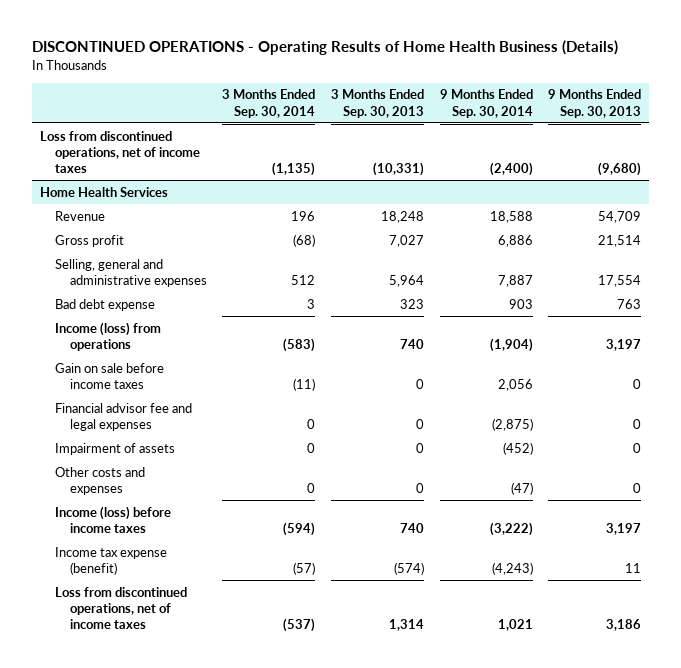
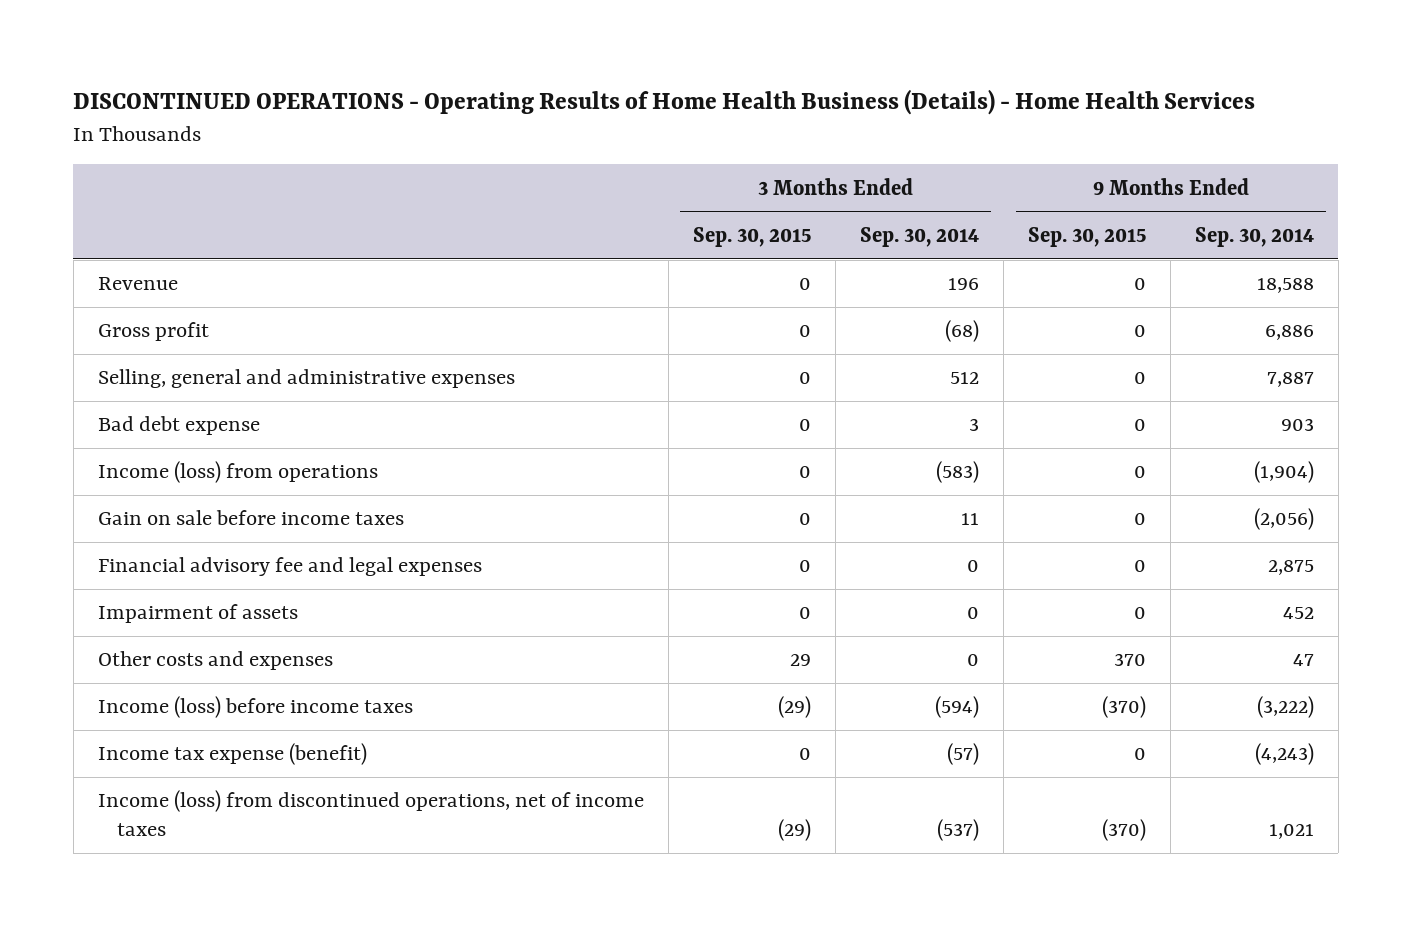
[31,39,618,55] DISCONTINUED OPERATIONS - Operating Results of Home Health Business (Details) -> [73,89,1256,116] DISCONTINUED OPERATIONS - Operating Results of Home Health Business (Details) - Home Health Services
[331,89,425,118] 3 Months Ended Sep. 30, 2013 -> none
[548,89,642,118] 9 Months Ended Sep. 30, 2013 -> none
none -> [692,226,811,247] Sep. 30, 2015
none -> [1027,226,1146,247] Sep. 30, 2015
[39,130,200,174] Loss from discontinued operations, net of income taxes -> none
[39,186,168,197] Home Health Services -> none
[293,377,316,391] (11) -> [960,513,979,526] 11
[497,378,533,391] 2,056 -> [1253,508,1314,531] (2,056)
[54,402,192,431] Financial advisor fee and legal expenses -> [97,557,482,577] Financial advisory fee and legal expenses
[491,417,533,431] (2,875) -> [1267,560,1314,576] 2,875
[502,441,533,455] (452) -> [1282,607,1314,620] 452
[510,481,533,495] (47) -> [1292,654,1314,667] 47
[54,586,187,630] Loss from discontinued operations, net of income taxes -> [97,790,644,837] Income (loss) from discontinued operations, net of income taxes

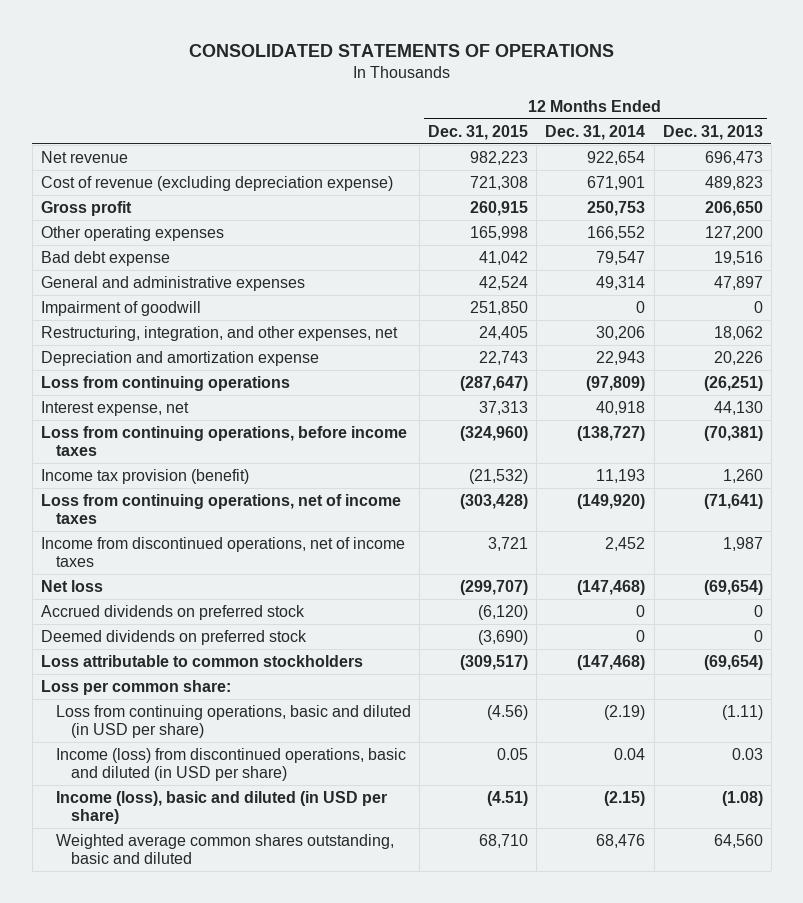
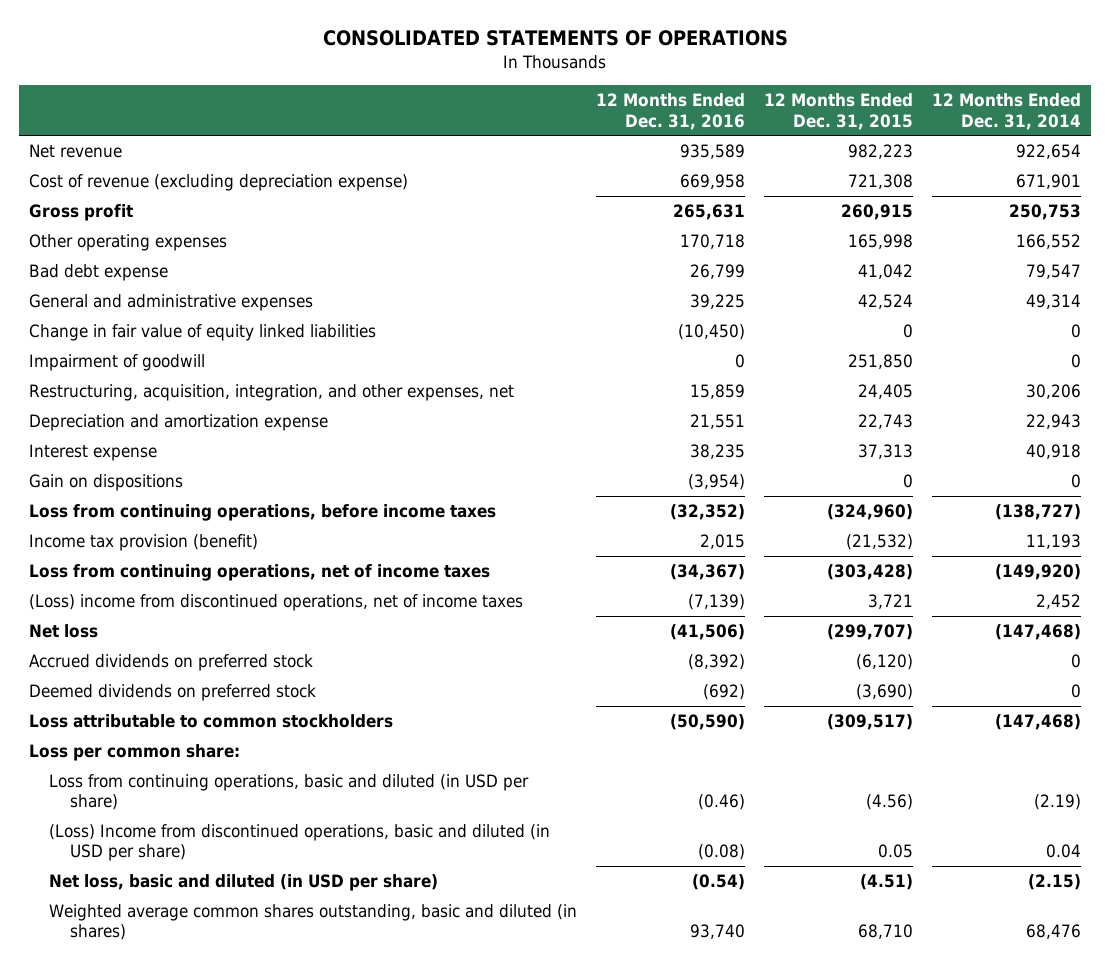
[662,124,763,140] Dec. 31, 2013 -> none
none -> [596,93,746,130] 12 Months Ended Dec. 31, 2016
none -> [28,324,376,342] Change in fair value of equity linked liabilities
[40,326,398,342] Restructuring, integration, and other expenses, net -> [28,384,514,402] Restructuring, acquisition, integration, and other expenses, net
[40,376,290,392] Loss from continuing operations -> none
[40,401,189,417] Interest expense, net -> [28,444,157,462] Interest expense
none -> [28,474,183,492] Gain on dispositions
[40,537,405,568] Income from discontinued operations, net of income taxes -> [28,594,523,612] (Loss) income from discontinued operations, net of income taxes
[55,748,406,782] Income (loss) from discontinued operations, basic and diluted (in USD per share) -> [49,824,551,862] (Loss) Income from discontinued operations, basic and diluted (in USD per share)
[55,791,387,825] Income (loss), basic and diluted (in USD per share) -> [49,874,439,892] Net loss, basic and diluted (in USD per share)
[55,834,394,865] Weighted average common shares outstanding, basic and diluted -> [49,904,578,941] Weighted average common shares outstanding, basic and diluted (in shares)

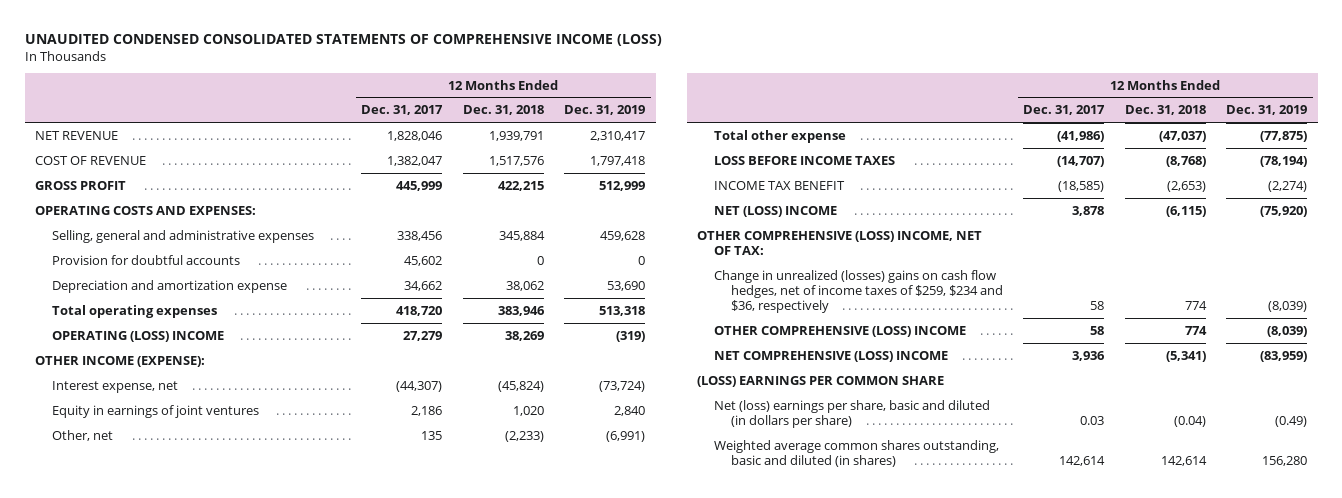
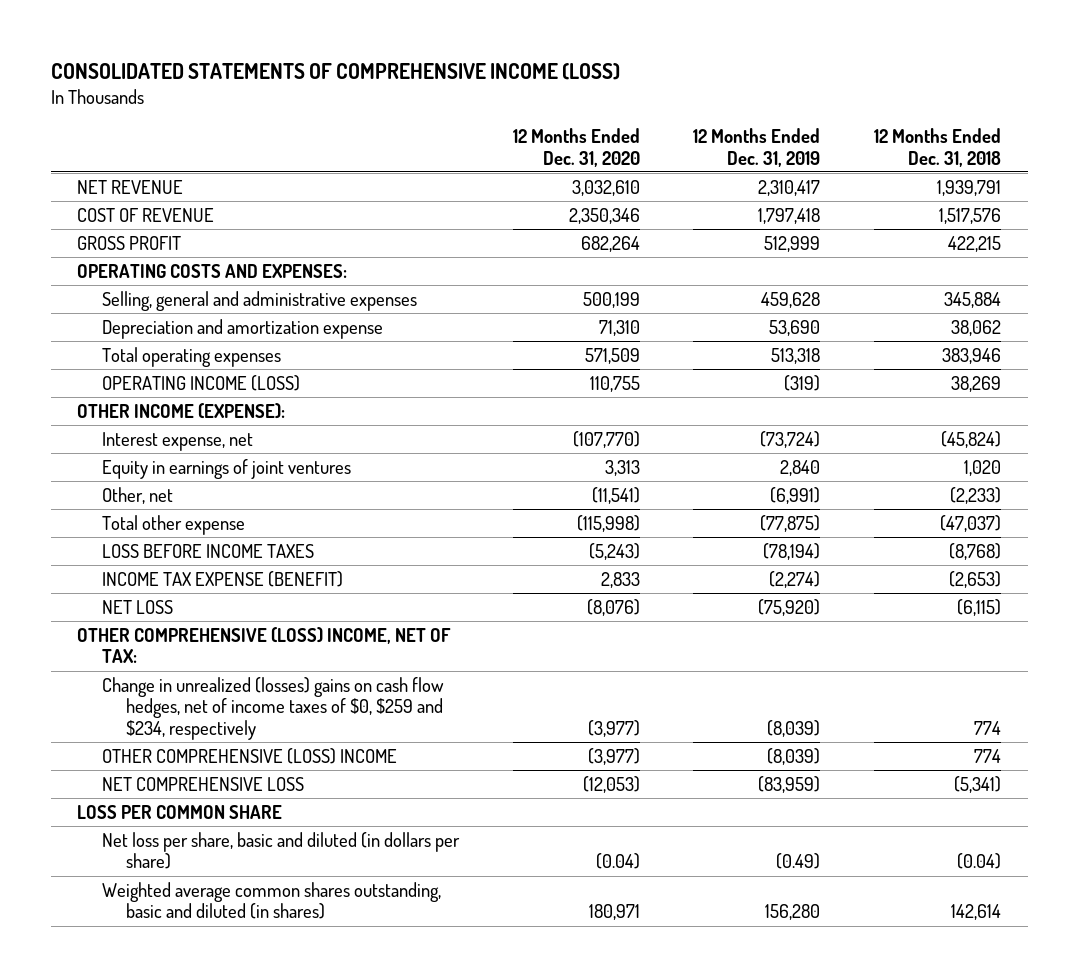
[24,33,662,46] UNAUDITED CONDENSED CONSOLIDATED STATEMENTS OF COMPREHENSIVE INCOME (LOSS) -> [50,63,620,81] CONSOLIDATED STATEMENTS OF COMPREHENSIVE INCOME (LOSS)
[361,105,444,116] Dec. 31, 2017 -> none
none -> [512,127,640,167] 12 Months Ended Dec. 31, 2020
[51,254,240,265] Provision for doubtful accounts -> none
[51,330,224,342] OPERATING (LOSS) INCOME -> [101,374,300,391] OPERATING INCOME (LOSS)
[713,180,845,190] INCOME TAX BENEFIT -> [101,570,343,587] INCOME TAX EXPENSE (BENEFIT)
[713,205,837,217] NET (LOSS) INCOME -> [101,599,173,614] NET LOSS
[713,269,1003,313] Change in unrealized (losses) gains on cash flow hedges, net of income taxes of $259, $234 and $36, respectively -> [101,676,444,740] Change in unrealized (losses) gains on cash flow hedges, net of income taxes of $0, $259 and $234, respectively
[713,350,948,362] NET COMPREHENSIVE (LOSS) INCOME -> [101,776,304,791] NET COMPREHENSIVE LOSS
[696,375,944,387] (LOSS) EARNINGS PER COMMON SHARE -> [77,804,283,819] LOSS PER COMMON SHARE
[713,399,990,428] Net (loss) earnings per share, basic and diluted (in dollars per share) -> [101,831,460,870] Net loss per share, basic and diluted (in dollars per share)

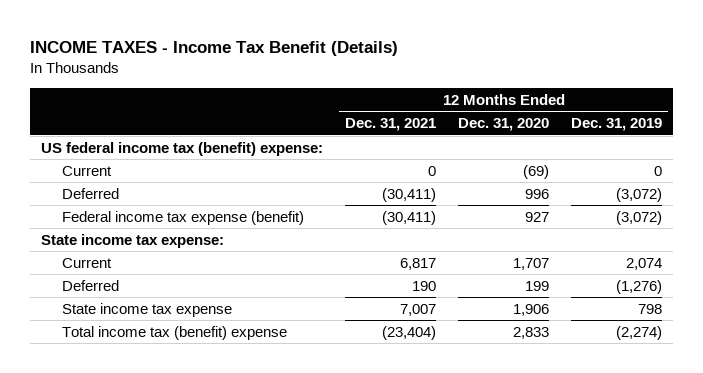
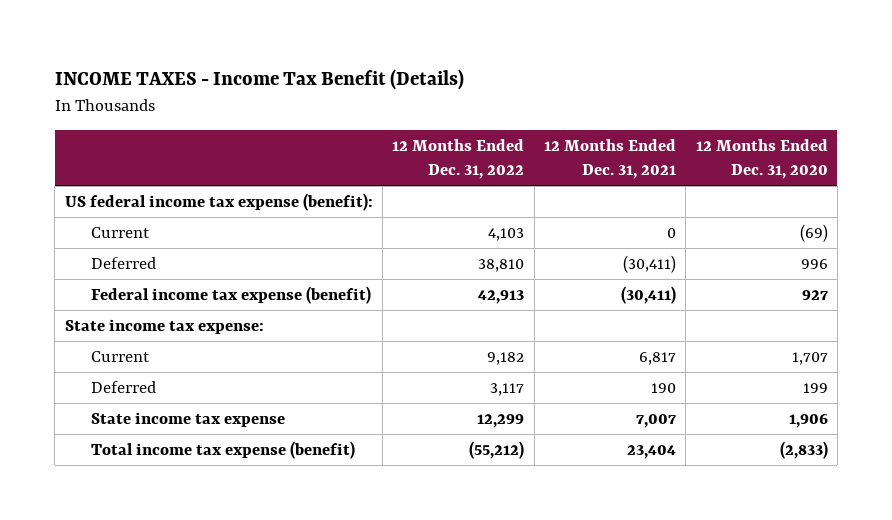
[571,118,663,132] Dec. 31, 2019 -> none
none -> [392,138,525,180] 12 Months Ended Dec. 31, 2022
[40,141,323,156] US federal income tax (benefit) expense: -> [64,192,373,211] US federal income tax expense (benefit):
[62,325,288,340] Total income tax (benefit) expense -> [91,440,356,459] Total income tax expense (benefit)
[381,325,436,340] (23,404) -> [626,444,676,459] 23,404
[513,326,550,339] 2,833 -> [779,440,828,459] (2,833)

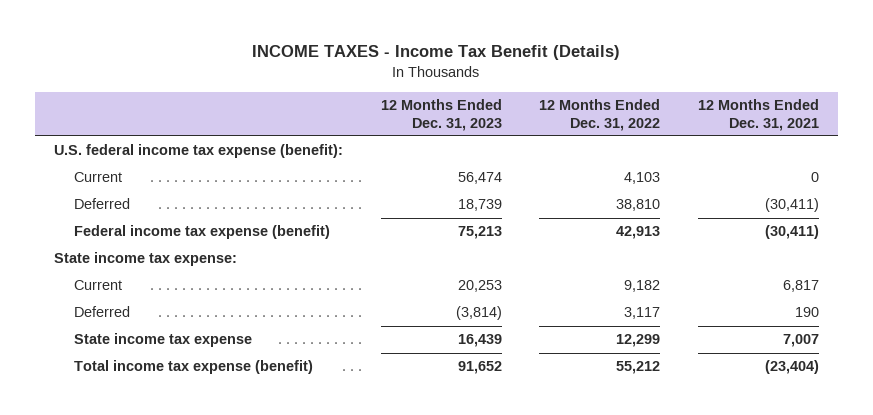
[695,138,828,180] 12 Months Ended Dec. 31, 2020 -> none
none -> [380,98,502,131] 12 Months Ended Dec. 31, 2023
[64,192,373,211] US federal income tax expense (benefit): -> [53,144,343,159] U.S. federal income tax expense (benefit):
[469,440,525,459] (55,212) -> [616,361,661,375] 55,212
[626,444,676,459] 23,404 -> [764,360,819,375] (23,404)

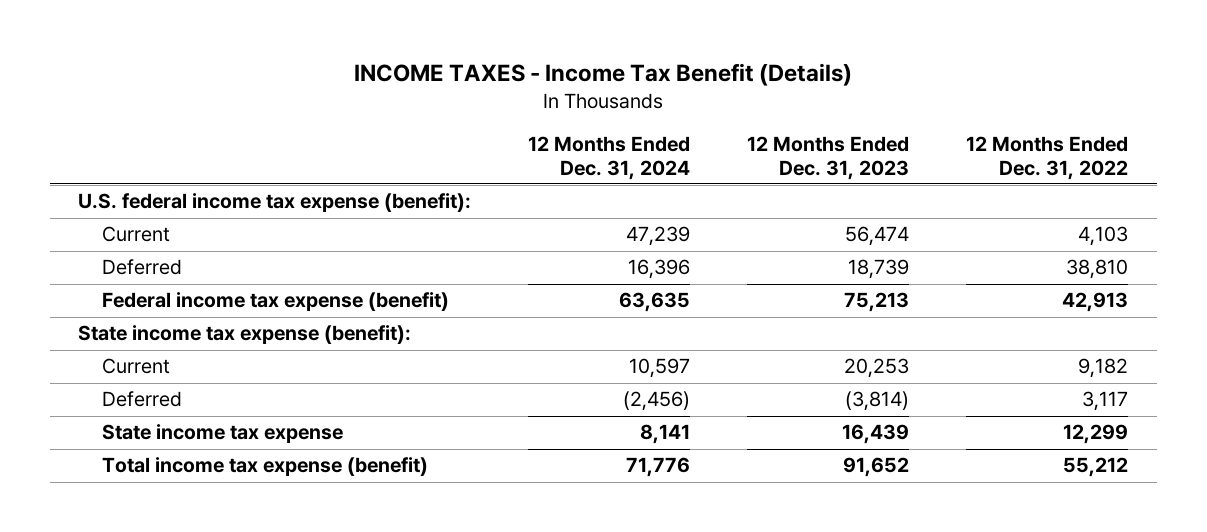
[697,98,819,131] 12 Months Ended Dec. 31, 2021 -> none
none -> [528,135,691,180] 12 Months Ended Dec. 31, 2024
[53,252,237,267] State income tax expense: -> [78,325,412,345] State income tax expense (benefit):

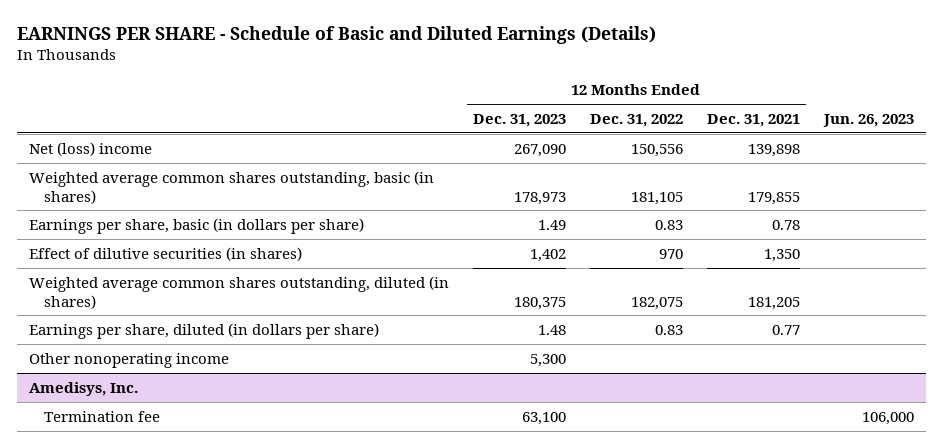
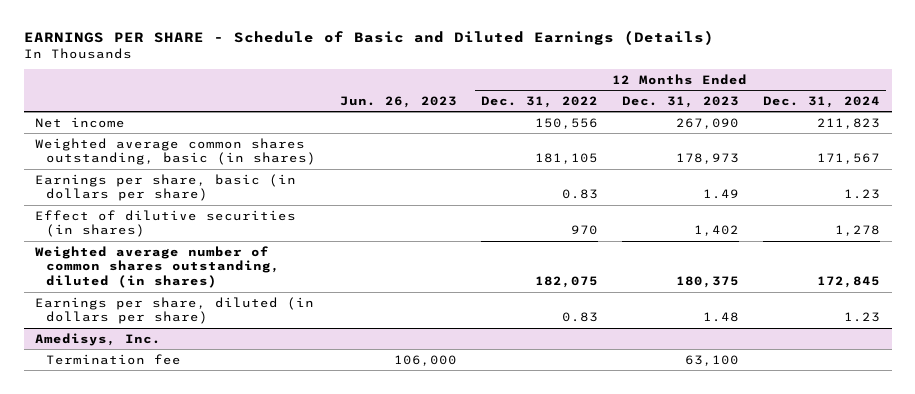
[706,114,800,128] Dec. 31, 2021 -> none
none -> [762,95,880,108] Dec. 31, 2024
[28,141,152,156] Net (loss) income -> [35,116,126,128] Net income
[28,275,449,309] Weighted average common shares outstanding, diluted (in shares) -> [35,245,280,289] Weighted average number of common shares outstanding, diluted (in shares)
[28,352,229,368] Other nonoperating income -> none

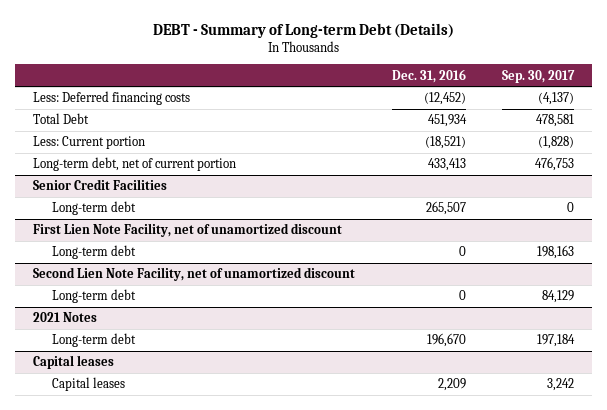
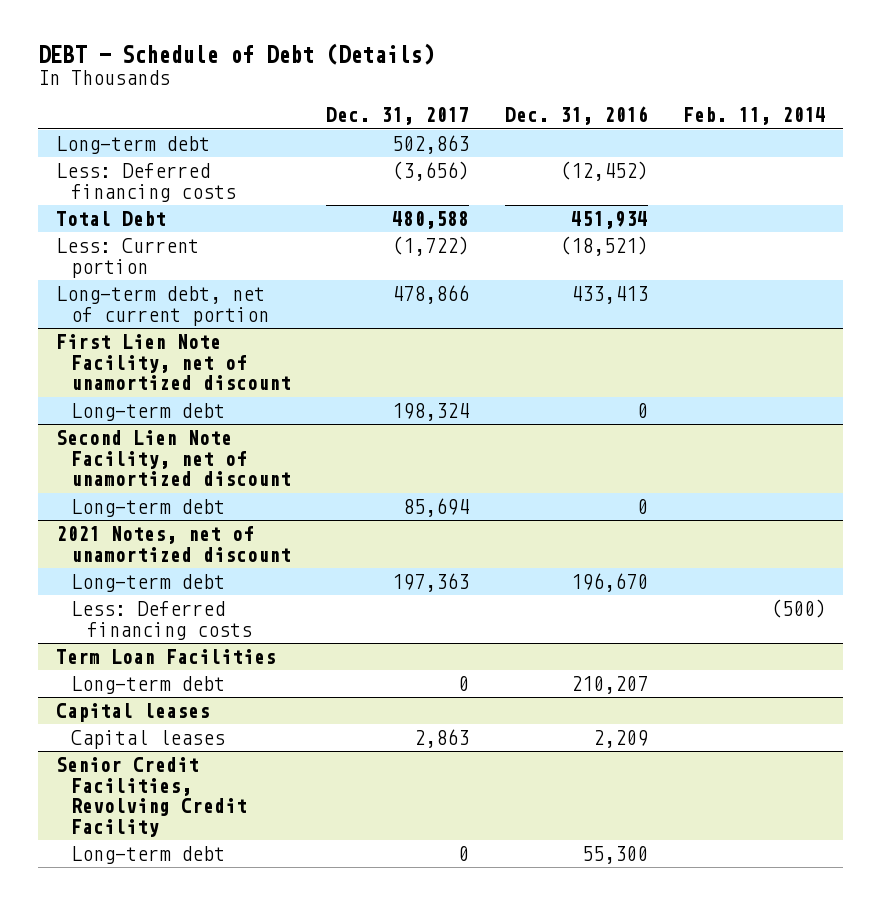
[152,22,454,38] DEBT - Summary of Long-term Debt (Details) -> [38,43,435,66] DEBT - Schedule of Debt (Details)
[502,69,576,83] Sep. 30, 2017 -> none
none -> [326,107,470,126] Dec. 31, 2017
none -> [682,107,826,126] Feb. 11, 2014
none -> [55,136,210,155] Long-term debt
[33,179,168,191] Senior Credit Facilities -> none
[52,201,137,216] Long-term debt -> none
[33,312,98,323] 2021 Notes -> [55,526,292,562] 2021 Notes, net of unamortized discount
none -> [71,601,253,640] Less: Deferred financing costs
none -> [55,649,276,665] Term Loan Facilities
none -> [71,676,226,695] Long-term debt
none -> [55,757,248,838] Senior Credit Facilities, Revolving Credit Facility
none -> [71,846,226,865] Long-term debt

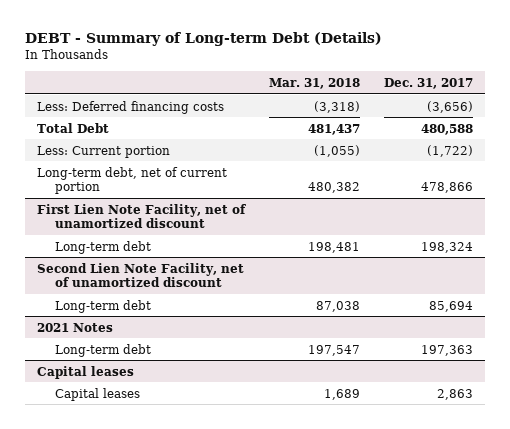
[38,43,435,66] DEBT - Schedule of Debt (Details) -> [25,32,383,47] DEBT - Summary of Long-term Debt (Details)
[504,106,648,126] Dec. 31, 2016 -> none
[682,107,826,126] Feb. 11, 2014 -> none
none -> [268,77,360,89] Mar. 31, 2018
[55,136,210,155] Long-term debt -> none
[55,526,292,562] 2021 Notes, net of unamortized discount -> [37,322,114,332] 2021 Notes
[71,601,253,640] Less: Deferred financing costs -> none
[55,649,276,665] Term Loan Facilities -> none
[71,676,226,695] Long-term debt -> none
[55,757,248,838] Senior Credit Facilities, Revolving Credit Facility -> none
[71,846,226,865] Long-term debt -> none

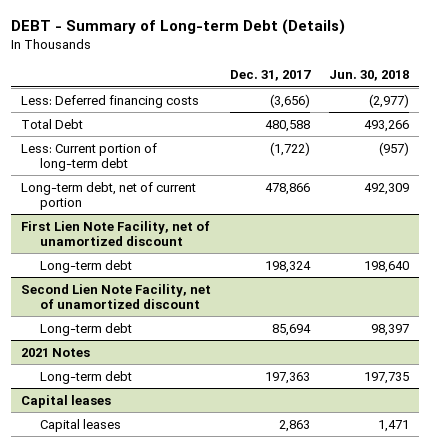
[268,77,360,89] Mar. 31, 2018 -> none
none -> [328,70,409,82] Jun. 30, 2018
[37,145,171,158] Less: Current portion -> [20,142,157,172] Less: Current portion of long-term debt

